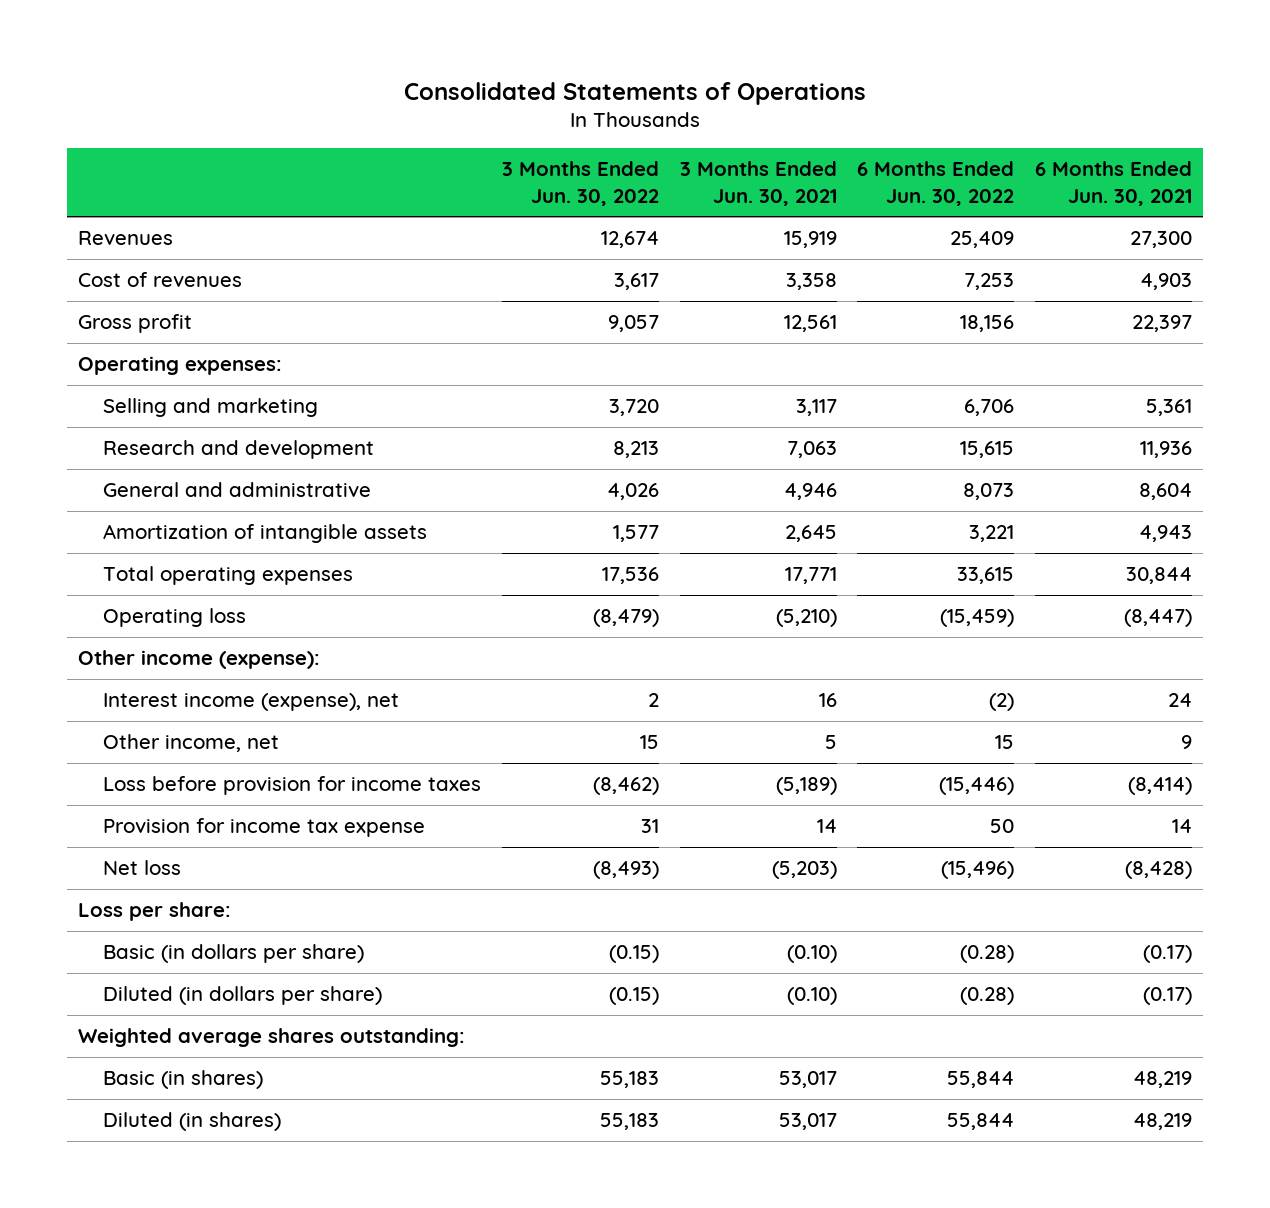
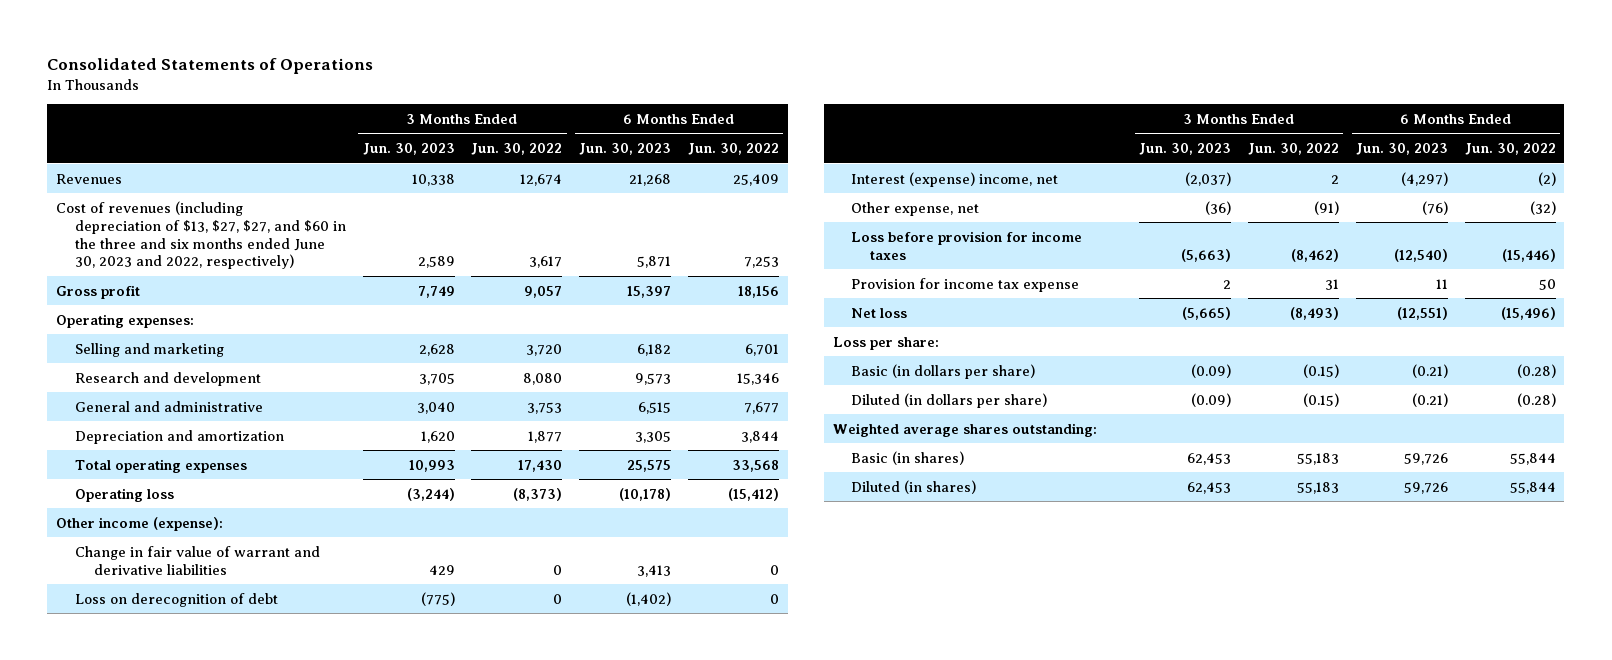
[679,161,837,206] 3 Months Ended Jun. 30, 2021 -> none
[1035,161,1193,206] 6 Months Ended Jun. 30, 2021 -> none
none -> [362,143,455,156] Jun. 30, 2023
none -> [579,143,672,156] Jun. 30, 2023
[77,272,242,288] Cost of revenues -> [55,200,346,270] Cost of revenues (including depreciation of $13, $27, $27, and $60 in the three and six months ended June 30, 2023 and 2022, respectively)
[102,524,427,544] Amortization of intangible assets -> none
[964,399,1015,417] 6,706 -> [745,343,780,356] 6,701
[612,441,659,459] 8,213 -> [523,372,563,385] 8,080
[960,441,1015,459] 15,615 -> [737,372,780,385] 15,346
[606,483,659,501] 4,026 -> [527,401,563,414] 3,753
[963,483,1015,501] 8,073 -> [744,401,780,414] 7,677
none -> [74,429,284,444] Depreciation and amortization
[601,567,659,585] 17,536 -> [518,459,563,472] 17,430
[957,567,1015,585] 33,615 -> [732,459,780,472] 33,568
[592,609,659,628] (8,479) -> [513,487,563,501] (8,373)
[940,609,1015,628] (15,459) -> [728,487,780,501] (15,412)
none -> [74,545,320,575] Change in fair value of warrant and derivative liabilities
none -> [74,592,278,607] Loss on derecognition of debt
[102,693,399,712] Interest income (expense), net -> [851,171,1059,187] Interest (expense) income, net
[102,734,279,753] Other income, net -> [851,201,980,216] Other expense, net
[639,735,659,750] 15 -> [1314,200,1340,215] (91)
[995,735,1015,750] 15 -> [1529,200,1556,215] (32)

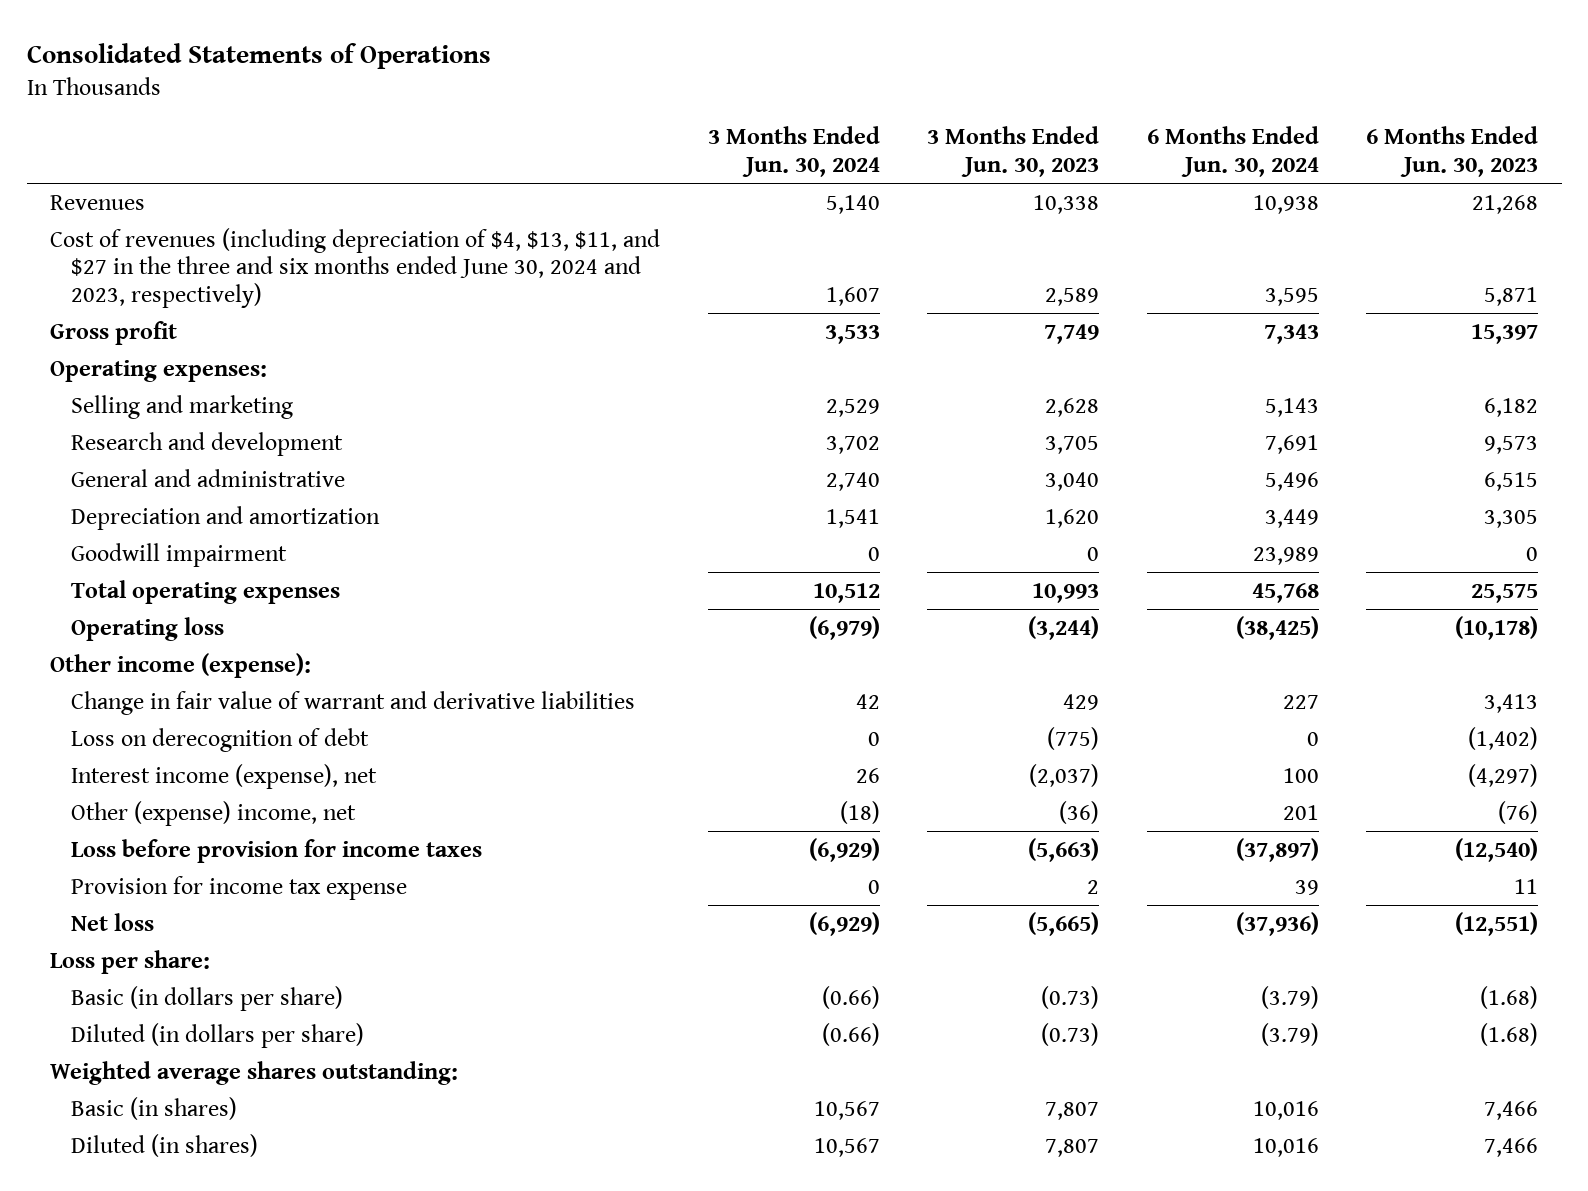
[471,143,563,156] Jun. 30, 2022 -> none
[688,143,780,156] Jun. 30, 2022 -> none
none -> [707,126,880,177] 3 Months Ended Jun. 30, 2024
none -> [1146,126,1319,177] 6 Months Ended Jun. 30, 2024
[55,200,346,270] Cost of revenues (including depreciation of $13, $27, $27, and $60 in the three and six months ended June 30, 2023 and 2022, respectively) -> [50,227,661,308] Cost of revenues (including depreciation of $4, $13, $11, and $27 in the three and six months ended June 30, 2024 and 2023, respectively)
none -> [70,542,287,567] Goodwill impairment
[851,171,1059,187] Interest (expense) income, net -> [70,763,377,789] Interest income (expense), net
[851,201,980,216] Other expense, net -> [70,800,356,826] Other (expense) income, net
[1191,363,1232,378] (0.09) -> [1041,985,1100,1009] (0.73)
[1411,363,1448,378] (0.21) -> [1480,985,1539,1009] (1.68)
[1191,392,1232,407] (0.09) -> [1041,1022,1100,1046] (0.73)
[1411,392,1448,407] (0.21) -> [1480,1022,1539,1046] (1.68)
[1187,452,1232,465] 62,453 -> [1045,1101,1100,1120] 7,807
[1403,452,1448,465] 59,726 -> [1484,1100,1539,1120] 7,466
[1187,481,1232,494] 62,453 -> [1045,1138,1100,1157] 7,807
[1403,481,1448,494] 59,726 -> [1484,1137,1539,1157] 7,466

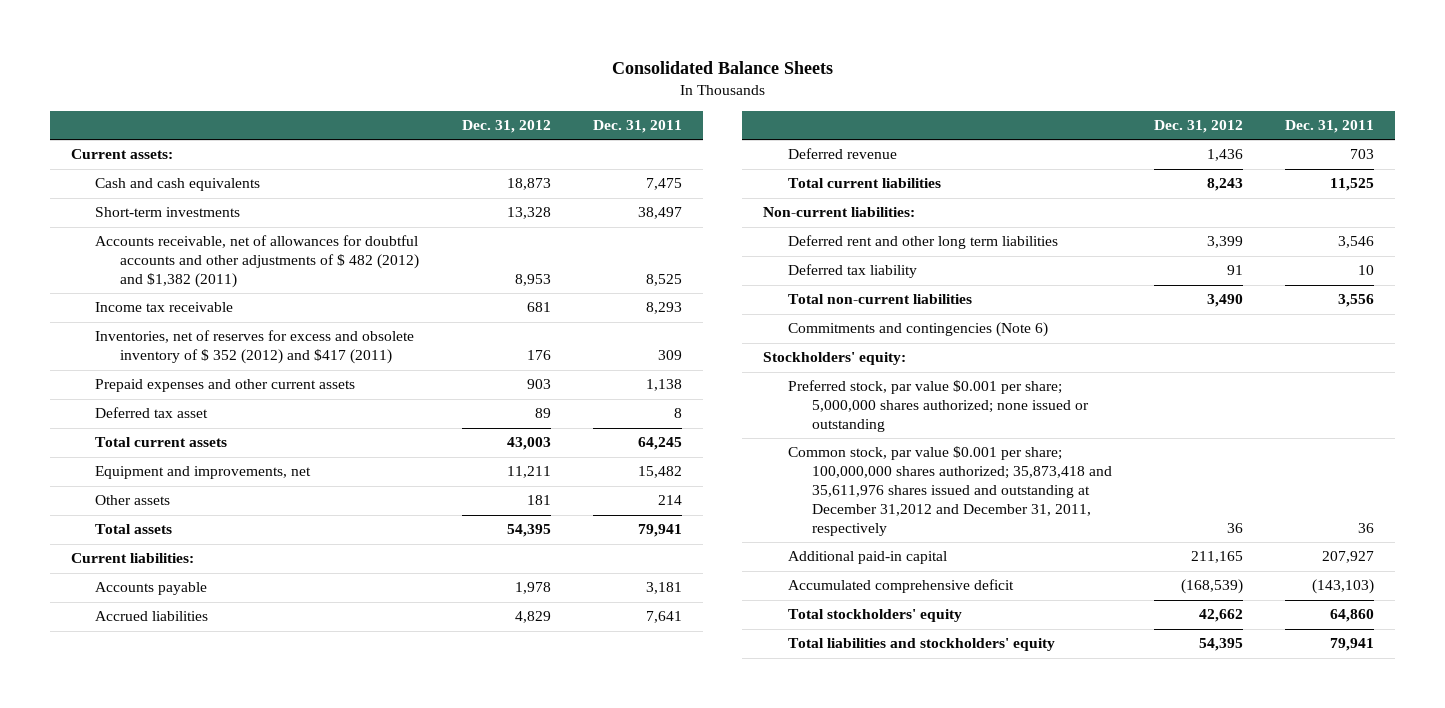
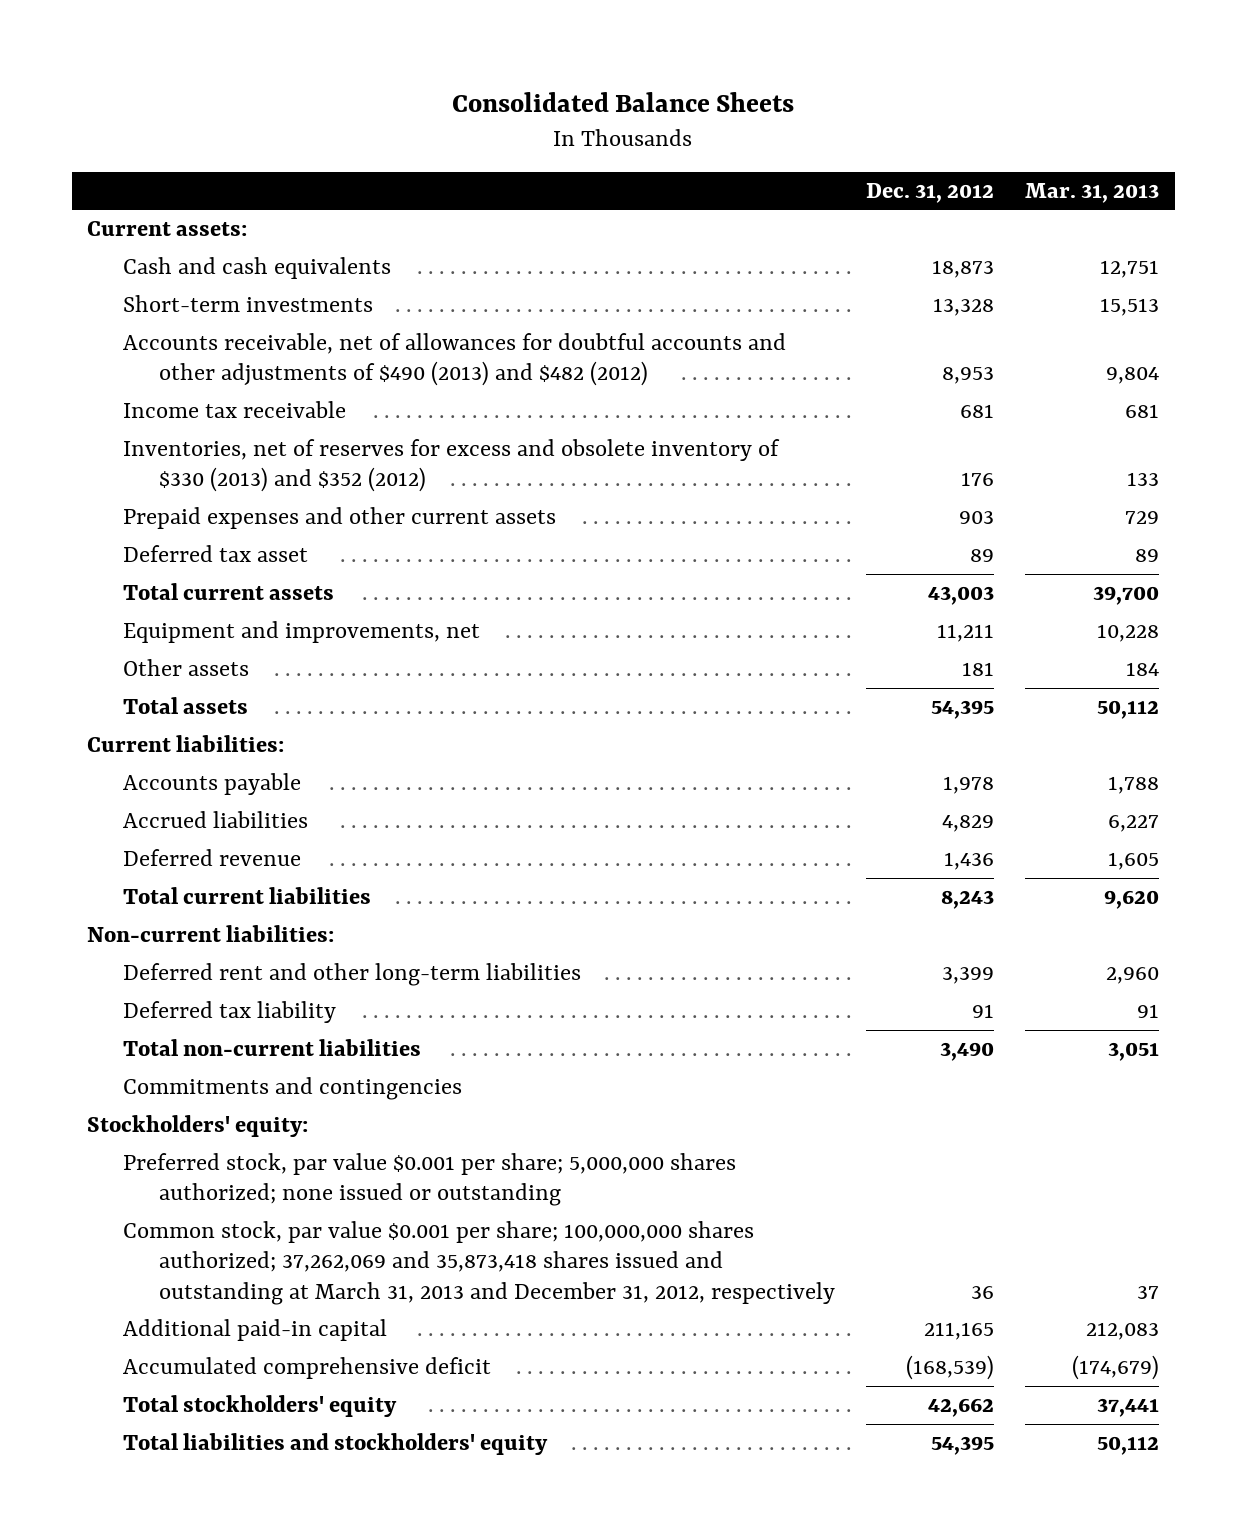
[593,120,683,134] Dec. 31, 2011 -> none
none -> [1025,182,1160,203] Mar. 31, 2013
[95,235,420,289] Accounts receivable, net of allowances for doubtful accounts and other adjustments of $ 482 (2012) and $1,382 (2011) -> [123,333,787,387] Accounts receivable, net of allowances for doubtful accounts and other adjustments of $490 (2013) and $482 (2012)
[95,330,415,365] Inventories, net of reserves for excess and obsolete inventory of $ 352 (2012) and $417 (2011) -> [123,439,781,493] Inventories, net of reserves for excess and obsolete inventory of $330 (2013) and $352 (2012)
[787,235,1058,250] Deferred rent and other long term liabilities -> [123,963,582,987] Deferred rent and other long-term liabilities
[787,322,1048,338] Commitments and contingencies (Note 6) -> [123,1077,463,1101] Commitments and contingencies
[787,446,1113,536] Common stock, par value $0.001 per share; 100,000,000 shares authorized; 35,873,418 and 35,611,976 shares issued and outstanding at December 31,2012 and December 31, 2011, respectively -> [123,1221,836,1305] Common stock, par value $0.001 per share; 100,000,000 shares authorized; 37,262,069 and 35,873,418 shares issued and outstanding at March 31, 2013 and December 31, 2012, respectively

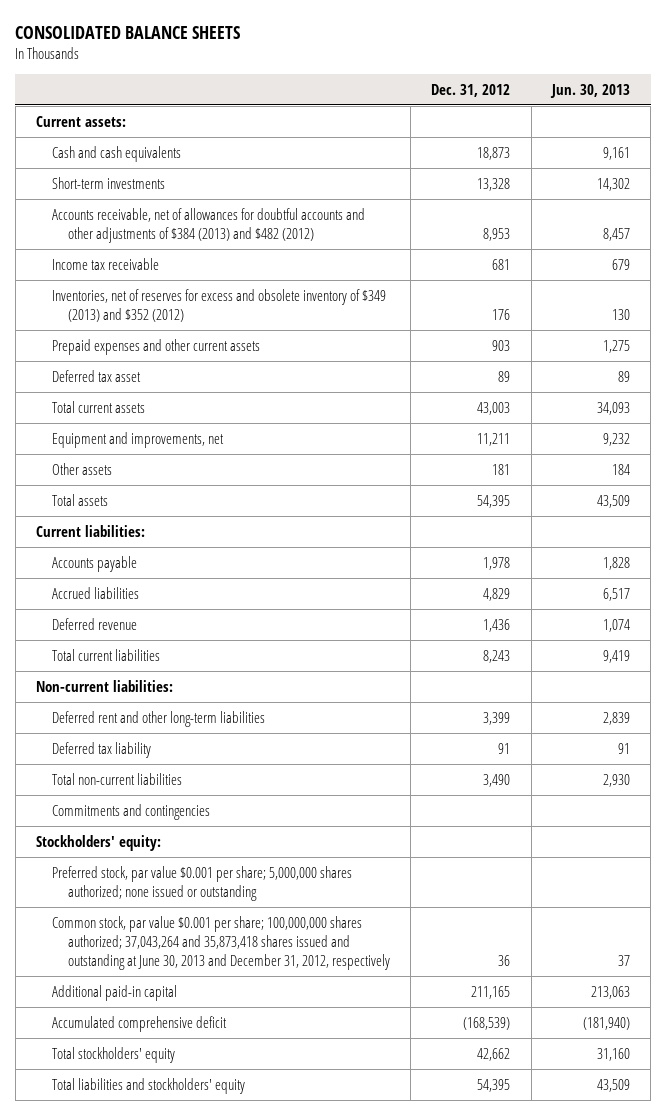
[452,91,795,112] Consolidated Balance Sheets -> [15,25,241,39] CONSOLIDATED BALANCE SHEETS
[1025,182,1160,203] Mar. 31, 2013 -> none
none -> [549,83,630,98] Jun. 30, 2013
[123,333,787,387] Accounts receivable, net of allowances for doubtful accounts and other adjustments of $490 (2013) and $482 (2012) -> [51,207,365,243] Accounts receivable, net of allowances for doubtful accounts and other adjustments of $384 (2013) and $482 (2012)
[123,439,781,493] Inventories, net of reserves for excess and obsolete inventory of $330 (2013) and $352 (2012) -> [51,288,386,322] Inventories, net of reserves for excess and obsolete inventory of $349 (2013) and $352 (2012)
[123,1221,836,1305] Common stock, par value $0.001 per share; 100,000,000 shares authorized; 37,262,069 and 35,873,418 shares issued and outstanding at March 31, 2013 and December 31, 2012, respectively -> [51,915,391,970] Common stock, par value $0.001 per share; 100,000,000 shares authorized; 37,043,264 and 35,873,418 shares issued and outstanding at June 30, 2013 and December 31, 2012, respectively

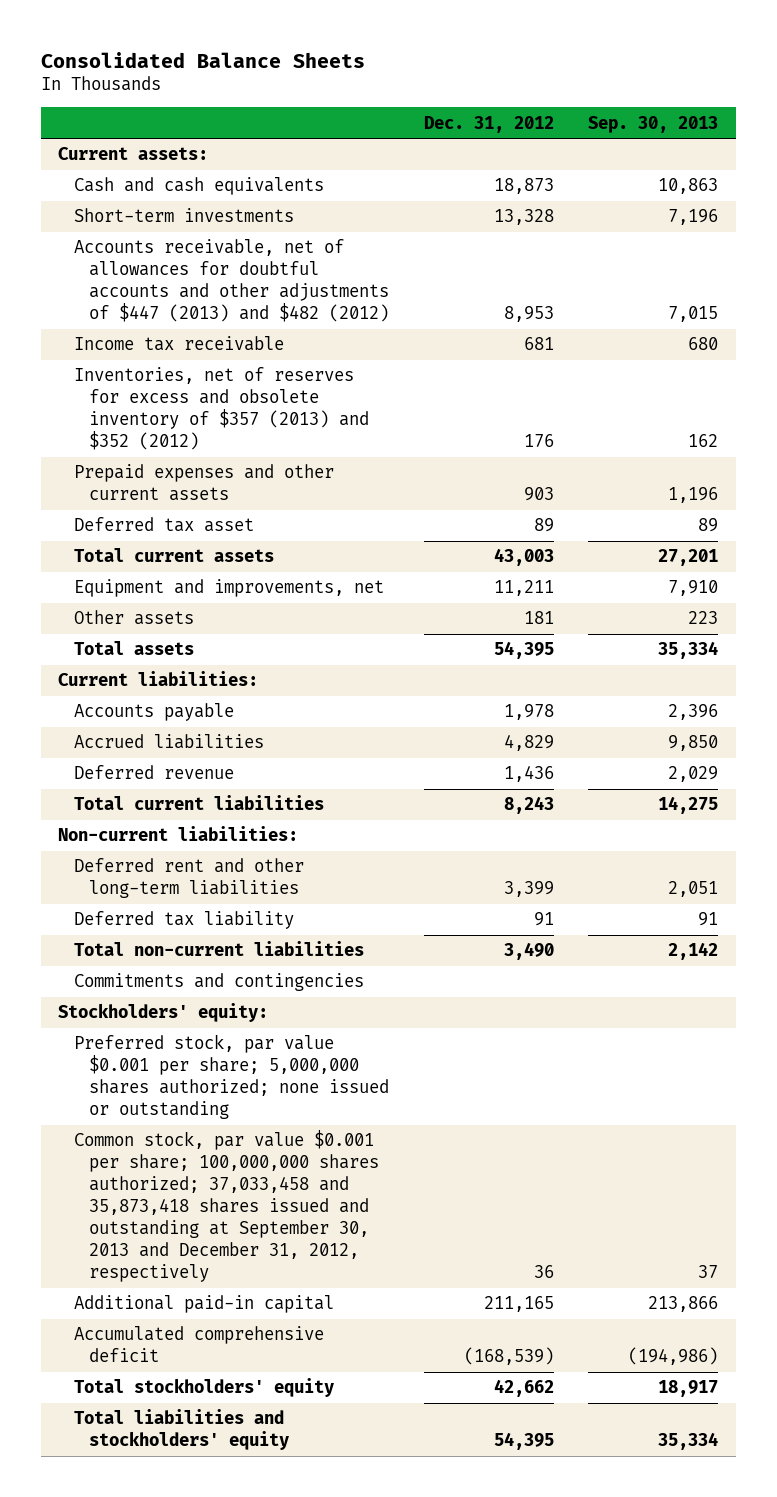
[15,25,241,39] CONSOLIDATED BALANCE SHEETS -> [41,51,366,68] Consolidated Balance Sheets
[549,83,630,98] Jun. 30, 2013 -> none
none -> [588,115,719,133] Sep. 30, 2013
[51,207,365,243] Accounts receivable, net of allowances for doubtful accounts and other adjustments of $384 (2013) and $482 (2012) -> [73,239,390,323] Accounts receivable, net of allowances for doubtful accounts and other adjustments of $447 (2013) and $482 (2012)
[51,288,386,322] Inventories, net of reserves for excess and obsolete inventory of $349 (2013) and $352 (2012) -> [73,367,370,451] Inventories, net of reserves for excess and obsolete inventory of $357 (2013) and $352 (2012)
[51,915,391,970] Common stock, par value $0.001 per share; 100,000,000 shares authorized; 37,043,264 and 35,873,418 shares issued and outstanding at June 30, 2013 and December 31, 2012, respectively -> [73,1130,380,1283] Common stock, par value $0.001 per share; 100,000,000 shares authorized; 37,033,458 and 35,873,418 shares issued and outstanding at September 30, 2013 and December 31, 2012, respectively

